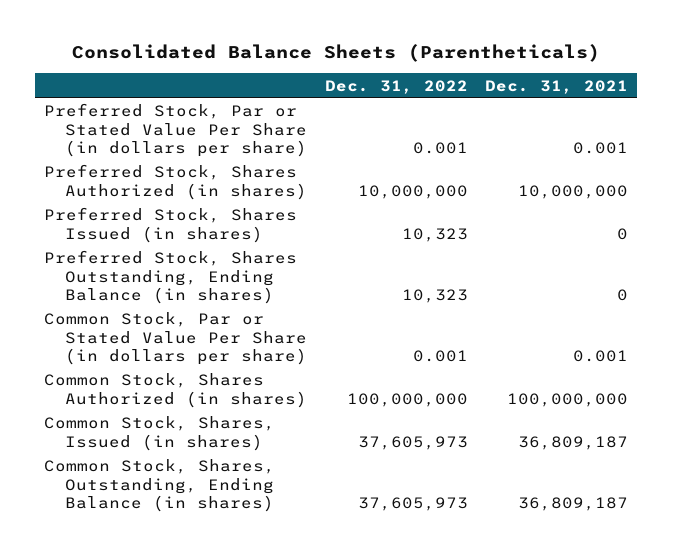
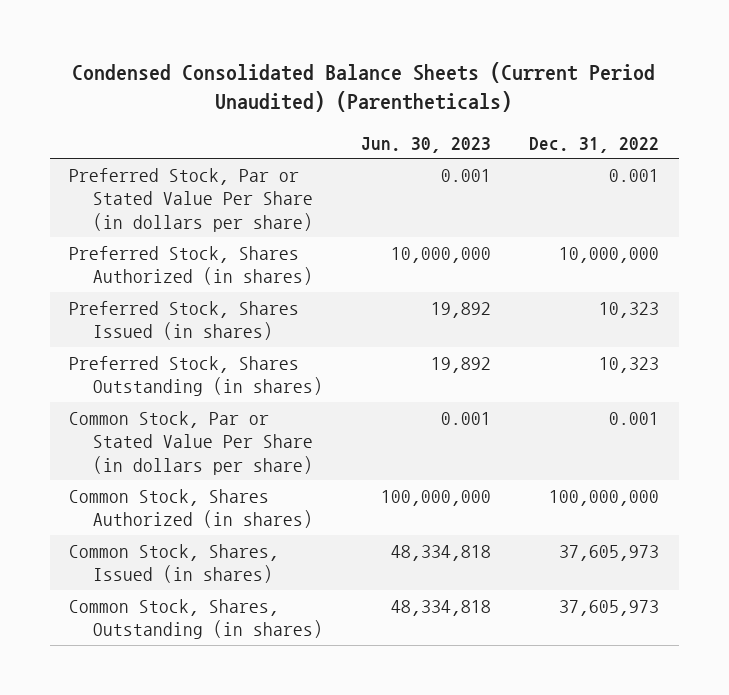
[72,44,601,63] Consolidated Balance Sheets (Parentheticals) -> [72,62,656,113] Condensed Consolidated Balance Sheets (Current Period Unaudited) (Parentheticals)
[485,79,629,94] Dec. 31, 2021 -> none
none -> [361,136,492,153] Jun. 30, 2023
[44,250,298,305] Preferred Stock, Shares Outstanding, Ending Balance (in shares) -> [69,355,324,397] Preferred Stock, Shares Outstanding (in shares)
[44,459,276,513] Common Stock, Shares, Outstanding, Ending Balance (in shares) -> [69,598,324,640] Common Stock, Shares, Outstanding (in shares)

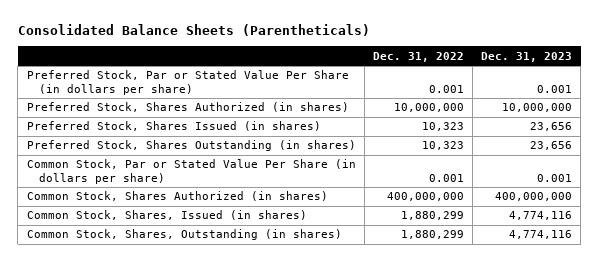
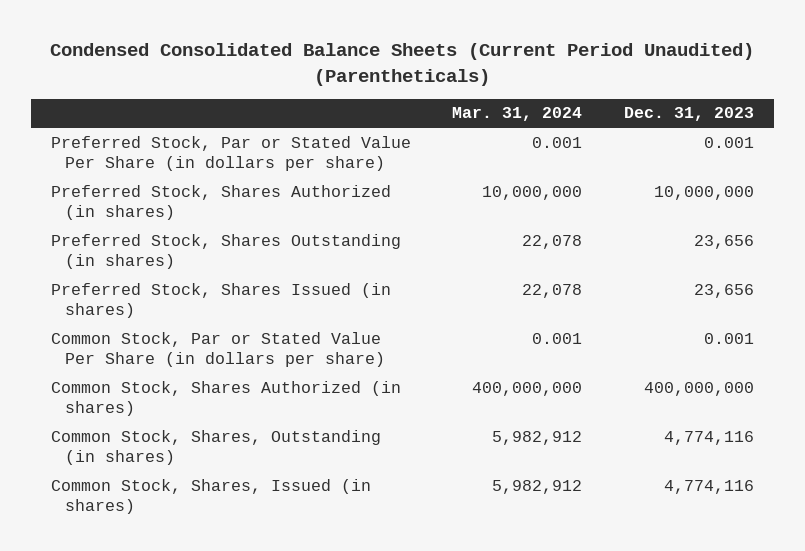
[17,24,370,37] Consolidated Balance Sheets (Parentheticals) -> [50,43,755,87] Condensed Consolidated Balance Sheets (Current Period Unaudited) (Parentheticals)
[372,51,464,62] Dec. 31, 2022 -> none
none -> [452,107,583,122] Mar. 31, 2024
[26,121,321,132] Preferred Stock, Shares Issued (in shares) -> [51,282,392,319] Preferred Stock, Shares Issued (in shares)
[26,210,307,221] Common Stock, Shares, Issued (in shares) -> [51,478,372,515] Common Stock, Shares, Issued (in shares)

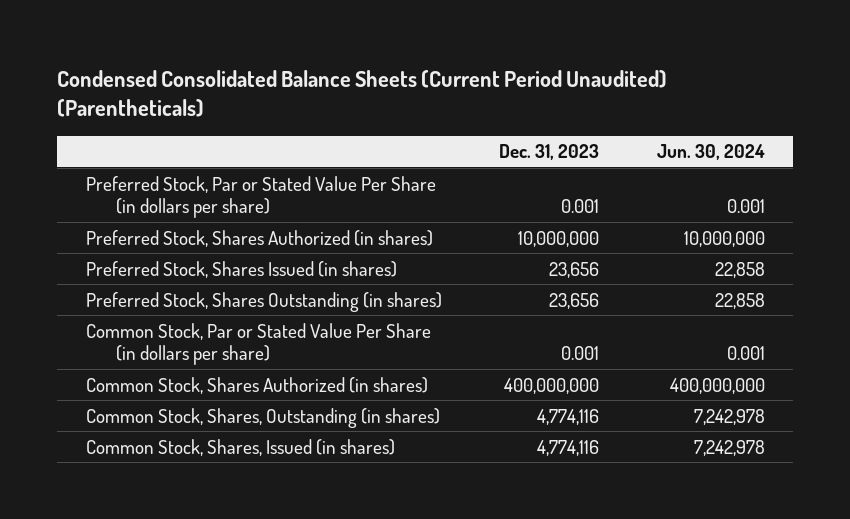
[452,107,583,122] Mar. 31, 2024 -> none
none -> [656,144,765,161] Jun. 30, 2024
[51,233,402,270] Preferred Stock, Shares Outstanding (in shares) -> [85,291,442,312] Preferred Stock, Shares Outstanding (in shares)

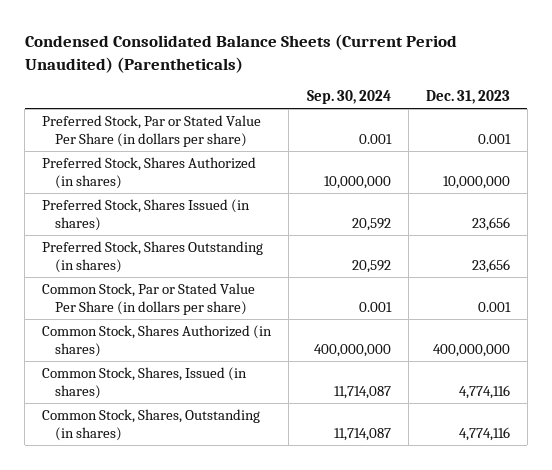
[656,144,765,161] Jun. 30, 2024 -> none
none -> [306,90,391,105] Sep. 30, 2024
[85,407,440,428] Common Stock, Shares, Outstanding (in shares) -> [42,408,261,441] Common Stock, Shares, Outstanding (in shares)

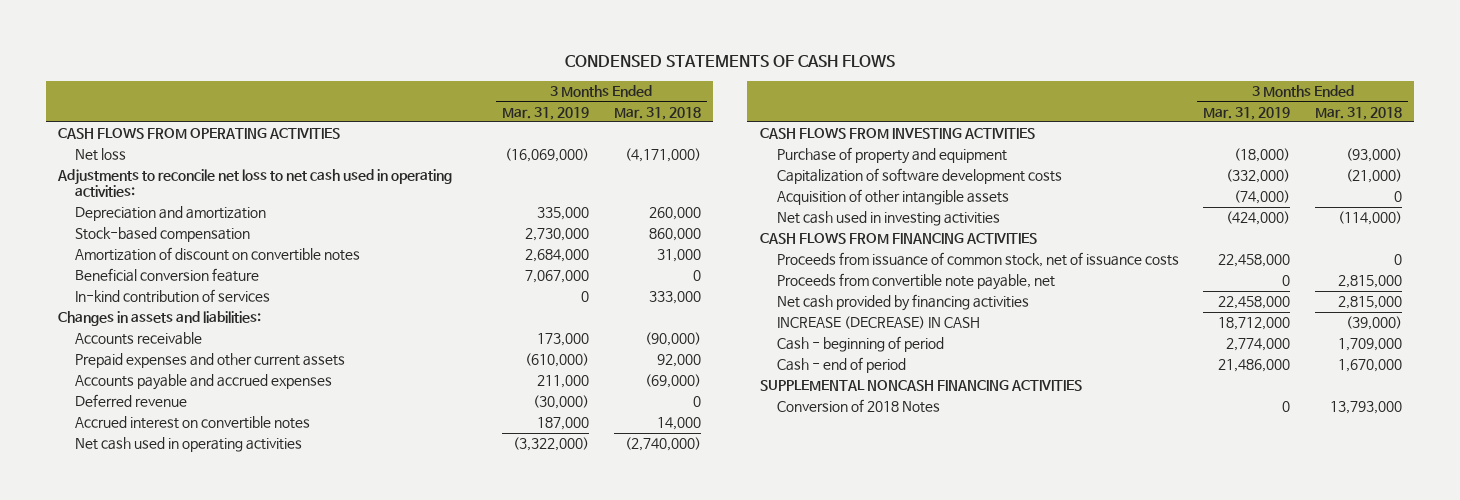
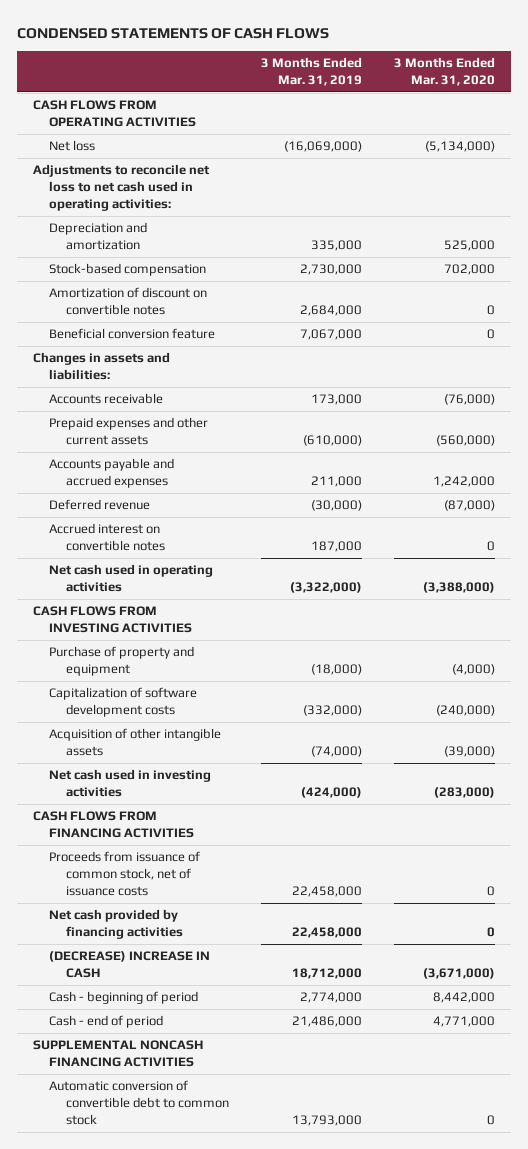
[613,106,701,120] Mar. 31, 2018 -> none
none -> [393,57,495,87] 3 Months Ended Mar. 31, 2020
[75,289,271,304] In-kind contribution of services -> none
[776,273,1055,291] Proceeds from convertible note payable, net -> none
[776,316,980,330] INCREASE (DECREASE) IN CASH -> [49,951,211,979] (DECREASE) INCREASE IN CASH
[776,399,940,414] Conversion of 2018 Notes -> [49,1080,229,1126] Automatic conversion of convertible debt to common stock
[1282,401,1291,413] 0 -> [291,1115,362,1127] 13,793,000

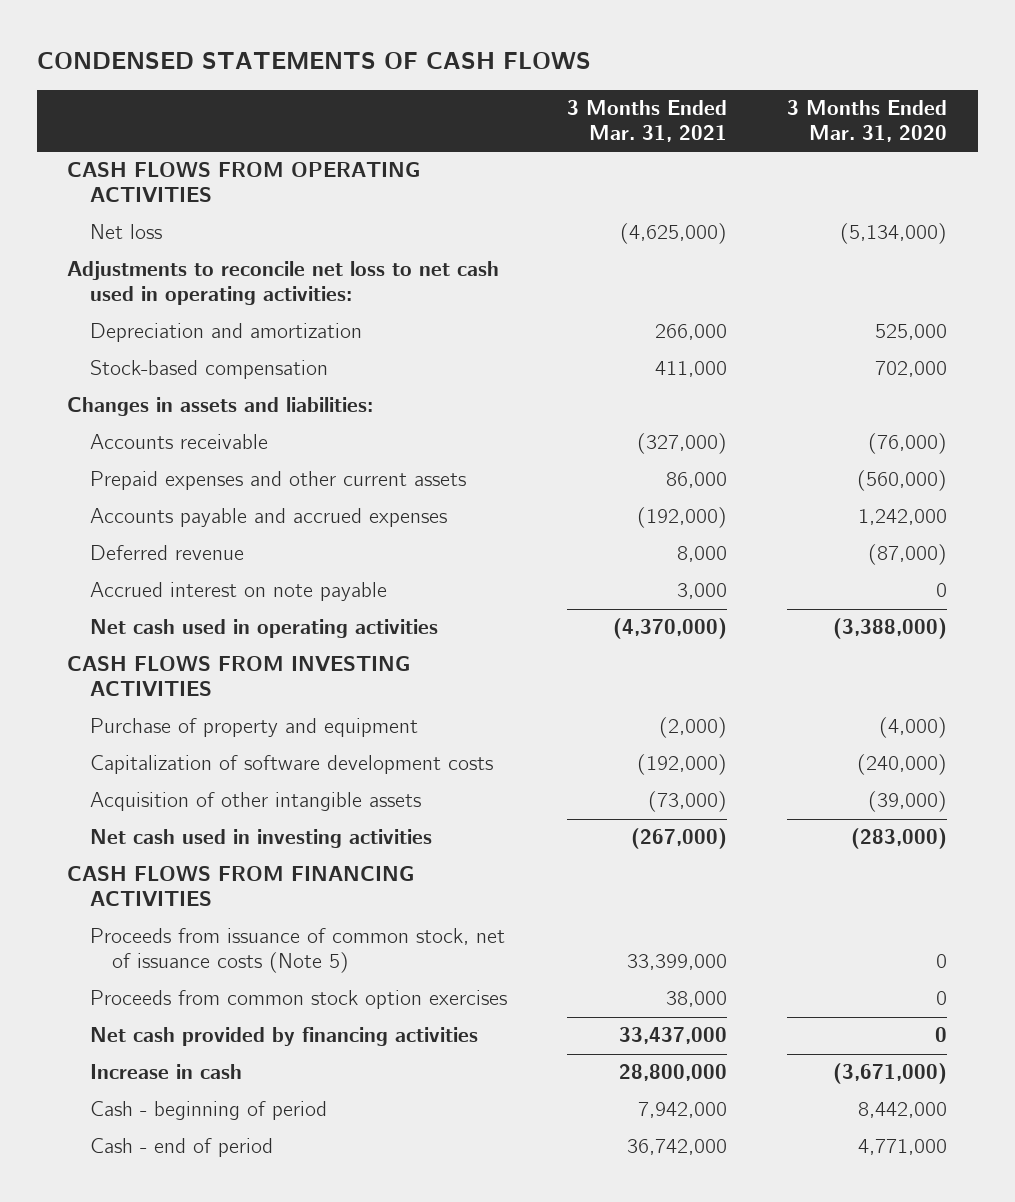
[260,57,362,87] 3 Months Ended Mar. 31, 2019 -> none
none -> [567,99,728,142] 3 Months Ended Mar. 31, 2021
[49,287,208,316] Amortization of discount on convertible notes -> none
[49,328,216,340] Beneficial conversion feature -> none
[49,523,165,552] Accrued interest on convertible notes -> [89,582,387,602] Accrued interest on note payable
[49,851,201,897] Proceeds from issuance of common stock, net of issuance costs -> [89,928,505,974] Proceeds from issuance of common stock, net of issuance costs (Note 5)
none -> [89,990,507,1010] Proceeds from common stock option exercises
[49,951,211,979] (DECREASE) INCREASE IN CASH -> [89,1064,242,1080] Increase in cash
[33,1040,204,1068] SUPPLEMENTAL NONCASH FINANCING ACTIVITIES -> none
[49,1080,229,1126] Automatic conversion of convertible debt to common stock -> none

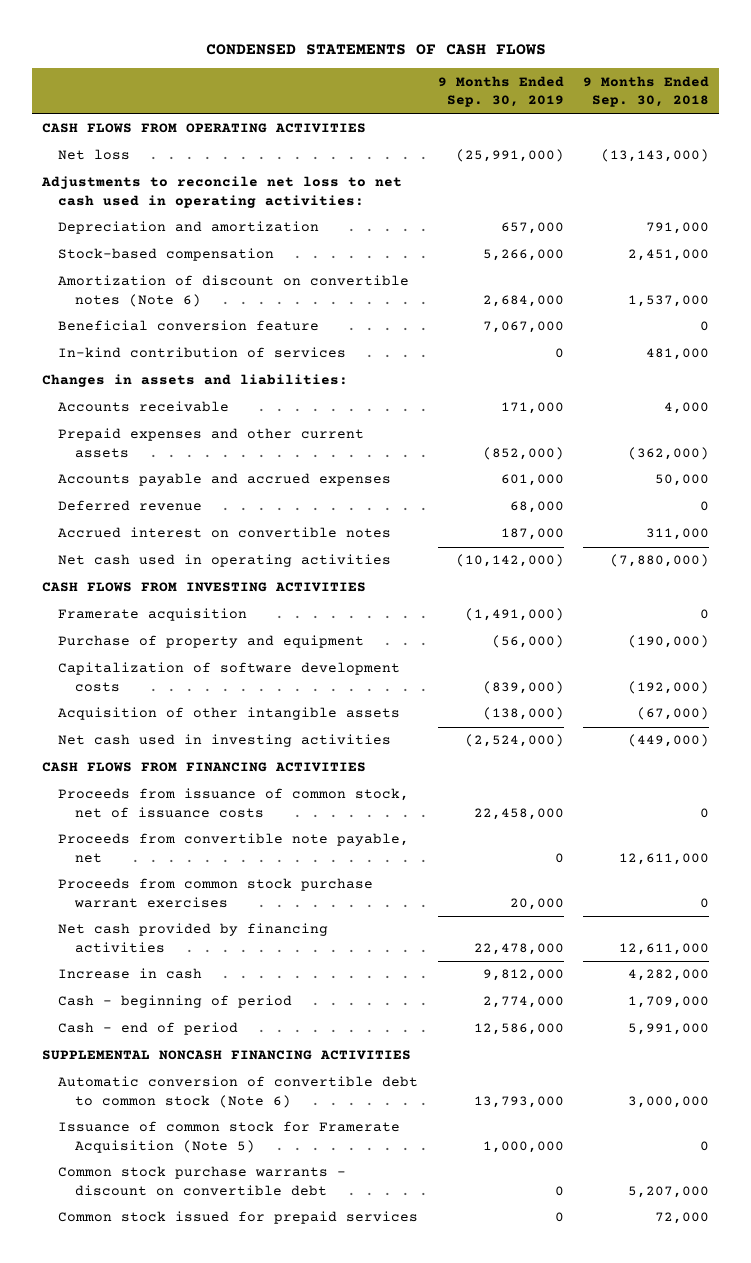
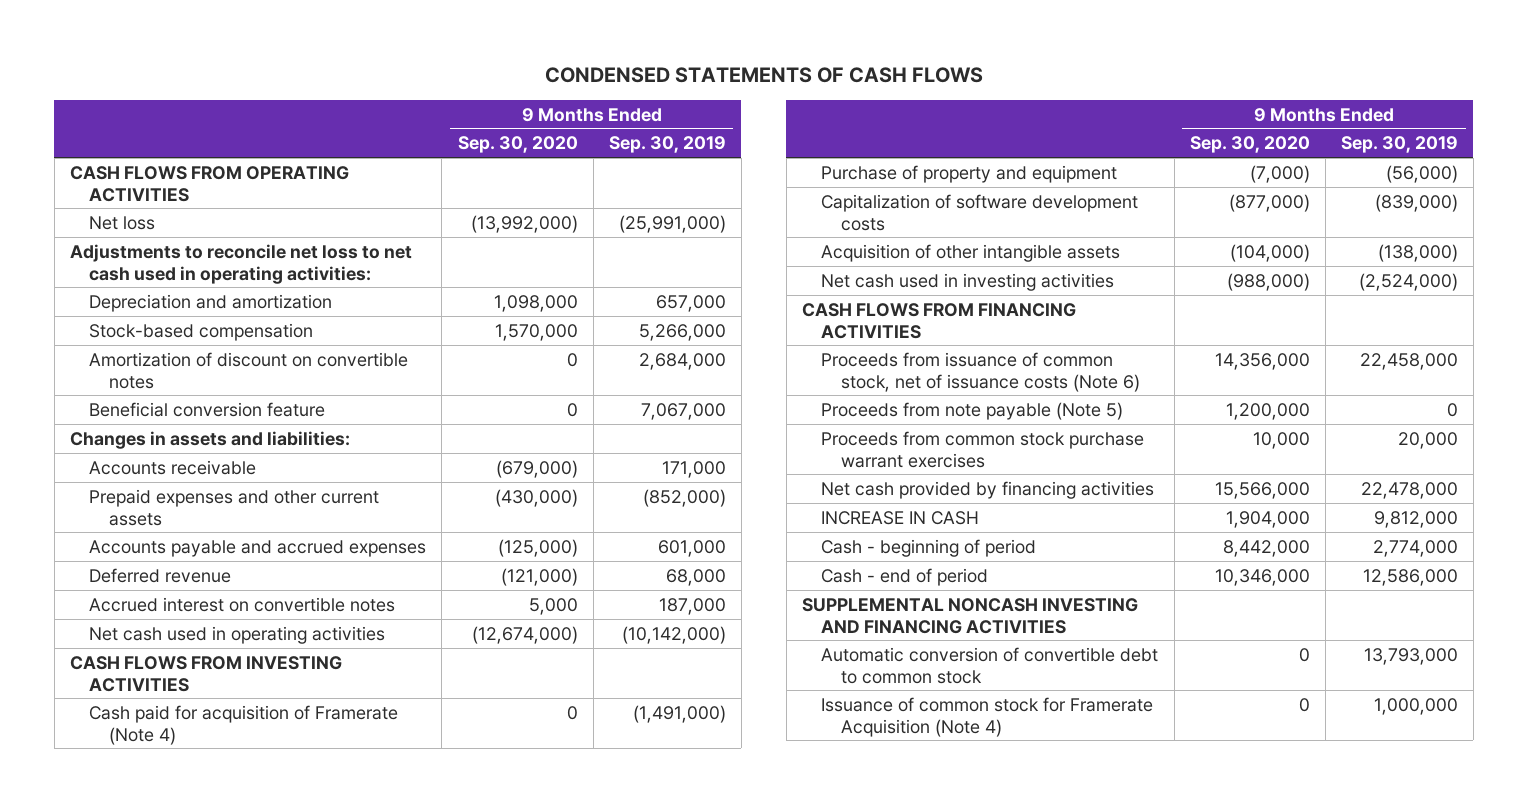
[583,75,710,108] 9 Months Ended Sep. 30, 2018 -> none
none -> [457,136,578,154] Sep. 30, 2020
[58,275,410,307] Amortization of discount on convertible notes (Note 6) -> [89,351,409,389] Amortization of discount on convertible notes
[58,347,347,359] In-kind contribution of services -> none
[58,608,248,622] Framerate acquisition -> [89,704,399,745] Cash paid for acquisition of Framerate (Note 4)
[58,788,410,818] Proceeds from issuance of common stock, net of issuance costs -> [821,351,1141,392] Proceeds from issuance of common stock, net of issuance costs (Note 6)
[58,833,410,863] Proceeds from convertible note payable, net -> [821,401,1124,420] Proceeds from note payable (Note 5)
[58,968,203,980] Increase in cash -> [821,510,980,525] INCREASE IN CASH
[58,1166,347,1196] Common stock purchase warrants - discount on convertible debt -> none
[58,1211,419,1225] Common stock issued for prepaid services -> none
[41,1050,411,1061] SUPPLEMENTAL NONCASH FINANCING ACTIVITIES -> [801,597,1138,634] SUPPLEMENTAL NONCASH INVESTING AND FINANCING ACTIVITIES
[58,1076,419,1108] Automatic conversion of convertible debt to common stock (Note 6) -> [821,646,1159,684] Automatic conversion of convertible debt to common stock
[58,1121,401,1153] Issuance of common stock for Framerate Acquisition (Note 5) -> [821,696,1154,737] Issuance of common stock for Framerate Acquisition (Note 4)

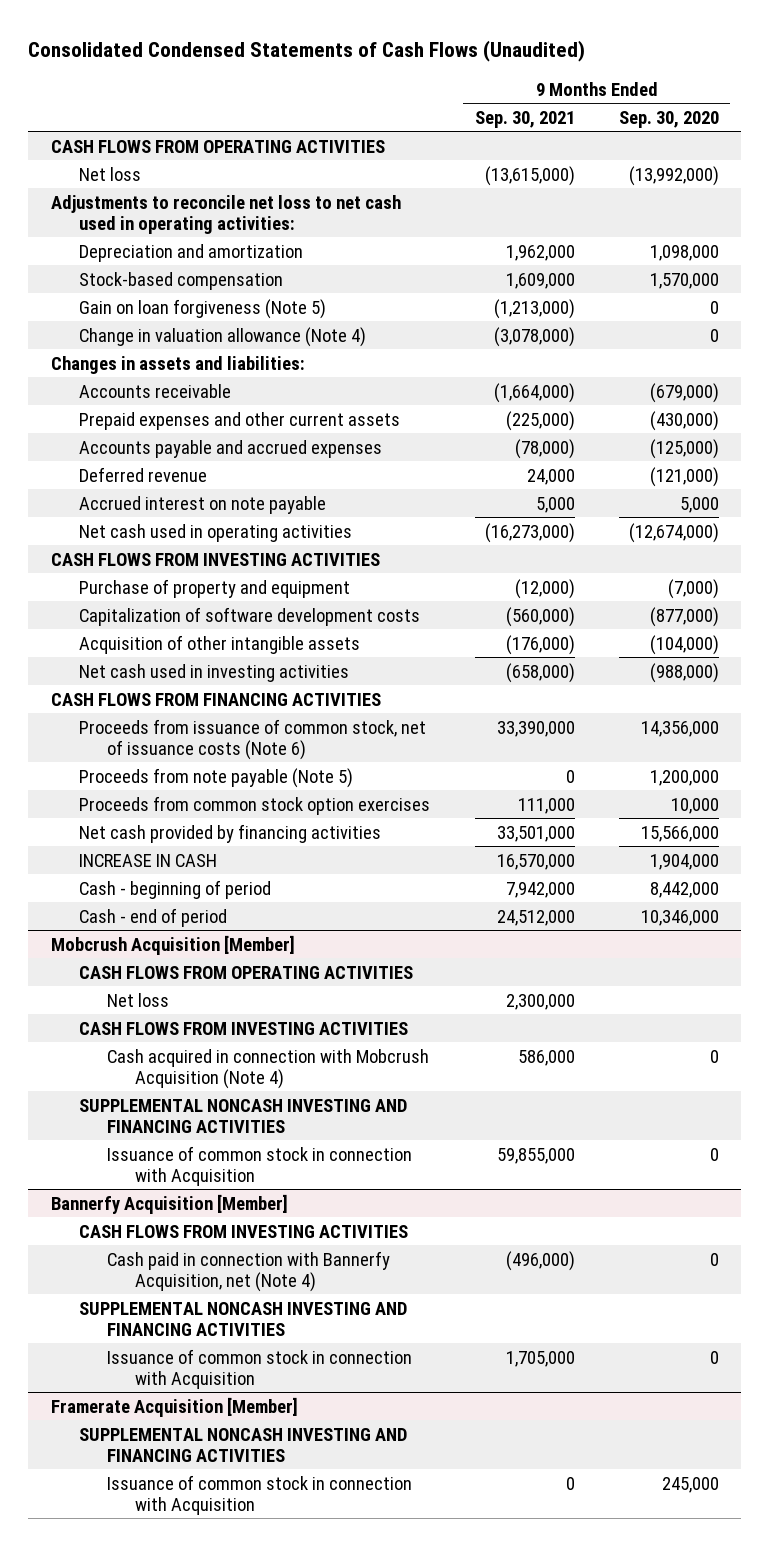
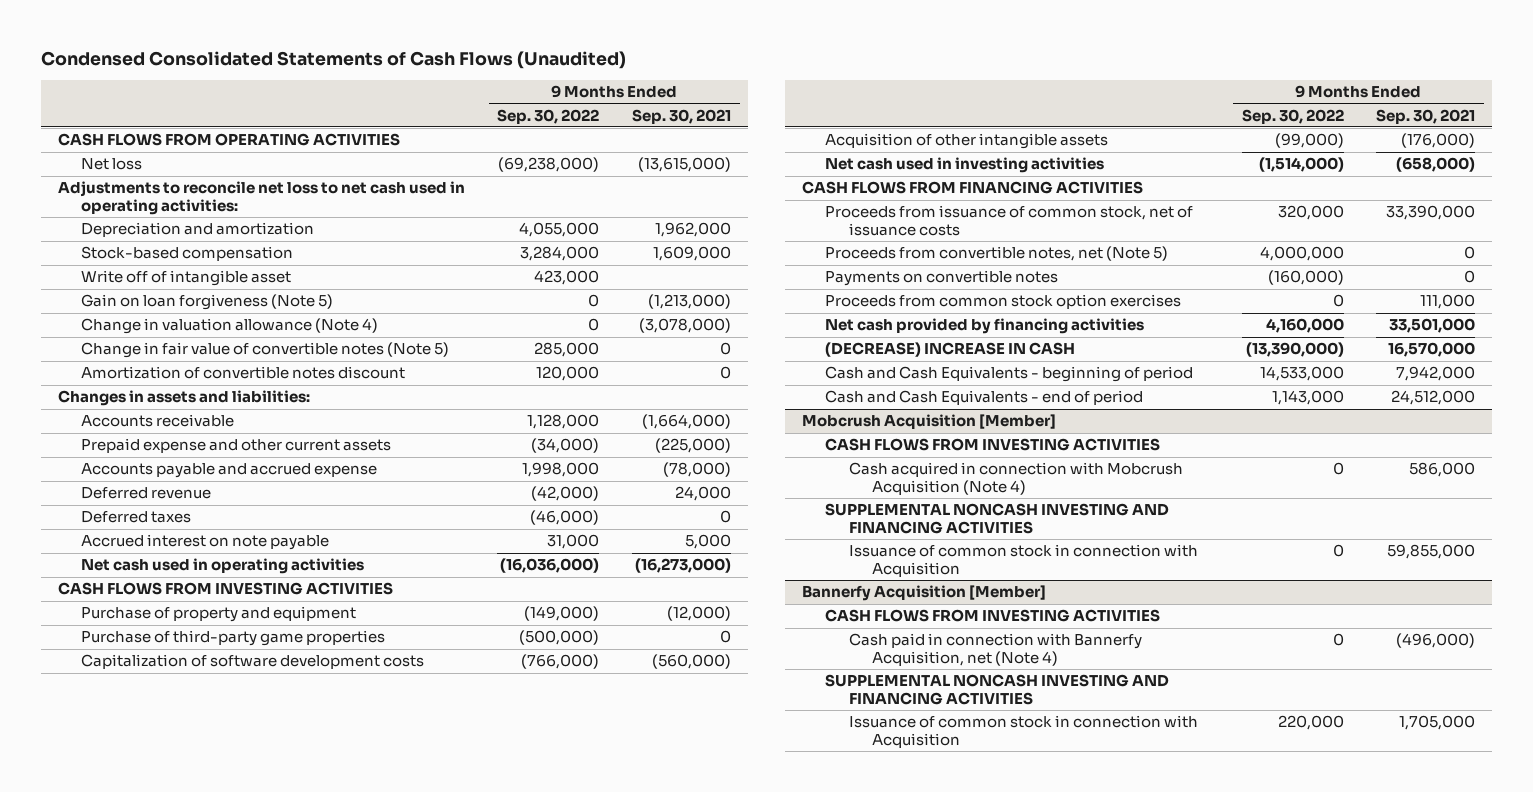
[28,39,586,62] Consolidated Condensed Statements of Cash Flows (Unaudited) -> [41,50,627,69] Condensed Consolidated Statements of Cash Flows (Unaudited)
[619,110,720,128] Sep. 30, 2020 -> none
none -> [497,108,600,124] Sep. 30, 2022
none -> [81,270,292,287] Write off of intangible asset
none -> [81,342,450,359] Change in fair value of convertible notes (Note 5)
none -> [81,366,406,380] Amortization of convertible notes discount
[78,411,400,430] Prepaid expenses and other current assets -> [81,438,392,454] Prepaid expense and other current assets
[78,439,382,458] Accounts payable and accrued expenses -> [81,463,378,479] Accounts payable and accrued expense
none -> [81,511,192,524] Deferred taxes
none -> [81,630,386,647] Purchase of third-party game properties
[78,718,426,760] Proceeds from issuance of common stock, net of issuance costs (Note 6) -> [825,205,1194,236] Proceeds from issuance of common stock, net of issuance costs
[78,767,353,788] Proceeds from note payable (Note 5) -> [825,246,1169,262] Proceeds from convertible notes, net (Note 5)
none -> [825,270,1059,287] Payments on convertible notes
[78,853,217,867] INCREASE IN CASH -> [825,342,1076,358] (DECREASE) INCREASE IN CASH
[78,879,271,899] Cash - beginning of period -> [825,366,1194,383] Cash and Cash Equivalents - beginning of period
[78,907,227,927] Cash - end of period -> [825,390,1144,406] Cash and Cash Equivalents - end of period
[78,965,413,979] CASH FLOWS FROM OPERATING ACTIVITIES -> none
[107,992,170,1007] Net loss -> none
[50,1396,298,1417] Framerate Acquisition [Member] -> none
[78,1427,407,1462] SUPPLEMENTAL NONCASH INVESTING AND FINANCING ACTIVITIES -> none
[107,1474,413,1515] Issuance of common stock in connection with Acquisition -> none

